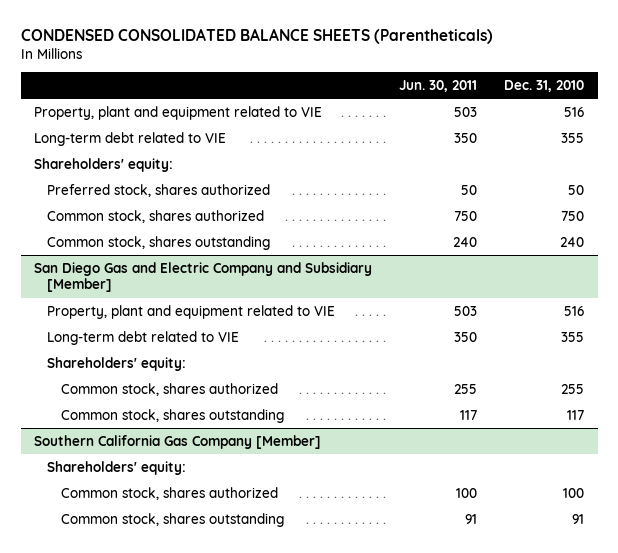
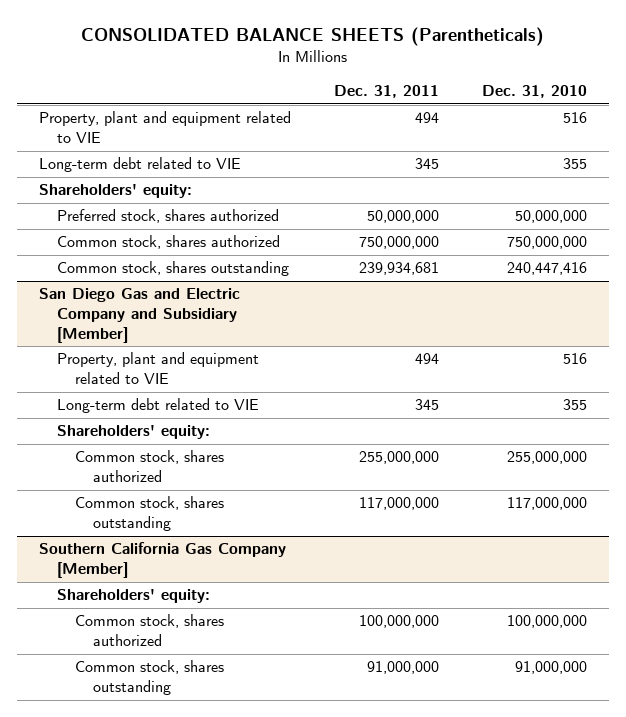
[20,28,493,45] CONDENSED CONSOLIDATED BALANCE SHEETS (Parentheticals) -> [80,27,544,47] CONSOLIDATED BALANCE SHEETS (Parentheticals)
[399,80,478,93] Jun. 30, 2011 -> none
none -> [333,85,439,99] Dec. 31, 2011
[568,184,585,195] 50 -> [515,210,588,224] 50,000,000
[561,210,585,221] 750 -> [507,236,588,250] 750,000,000
[560,236,585,247] 240 -> [507,262,588,276] 240,447,416
[561,383,585,394] 255 -> [507,451,588,465] 255,000,000
[567,409,585,420] 117 -> [507,497,588,511] 117,000,000
[563,487,585,498] 100 -> [507,615,588,629] 100,000,000
[572,513,585,524] 91 -> [515,661,588,675] 91,000,000

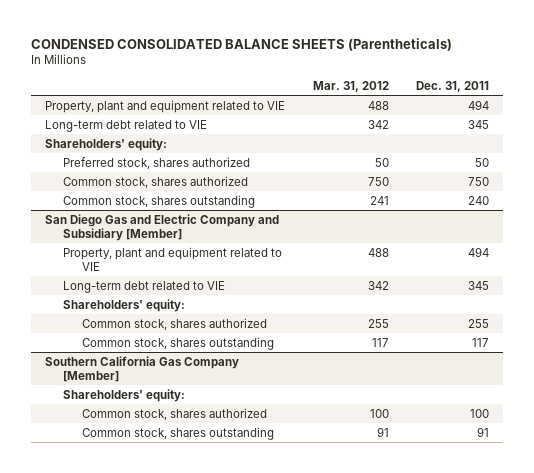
[80,27,544,47] CONSOLIDATED BALANCE SHEETS (Parentheticals) -> [31,37,453,51] CONDENSED CONSOLIDATED BALANCE SHEETS (Parentheticals)
[482,85,588,99] Dec. 31, 2010 -> none
none -> [312,80,389,92] Mar. 31, 2012
[366,210,439,224] 50,000,000 -> [475,157,490,167] 50
[358,236,439,250] 750,000,000 -> [468,176,490,186] 750
[358,262,439,276] 239,934,681 -> [468,195,490,205] 240
[358,451,439,465] 255,000,000 -> [468,318,490,328] 255
[358,497,439,511] 117,000,000 -> [472,337,490,347] 117
[358,615,439,629] 100,000,000 -> [470,408,490,418] 100
[366,661,439,675] 91,000,000 -> [477,426,490,437] 91

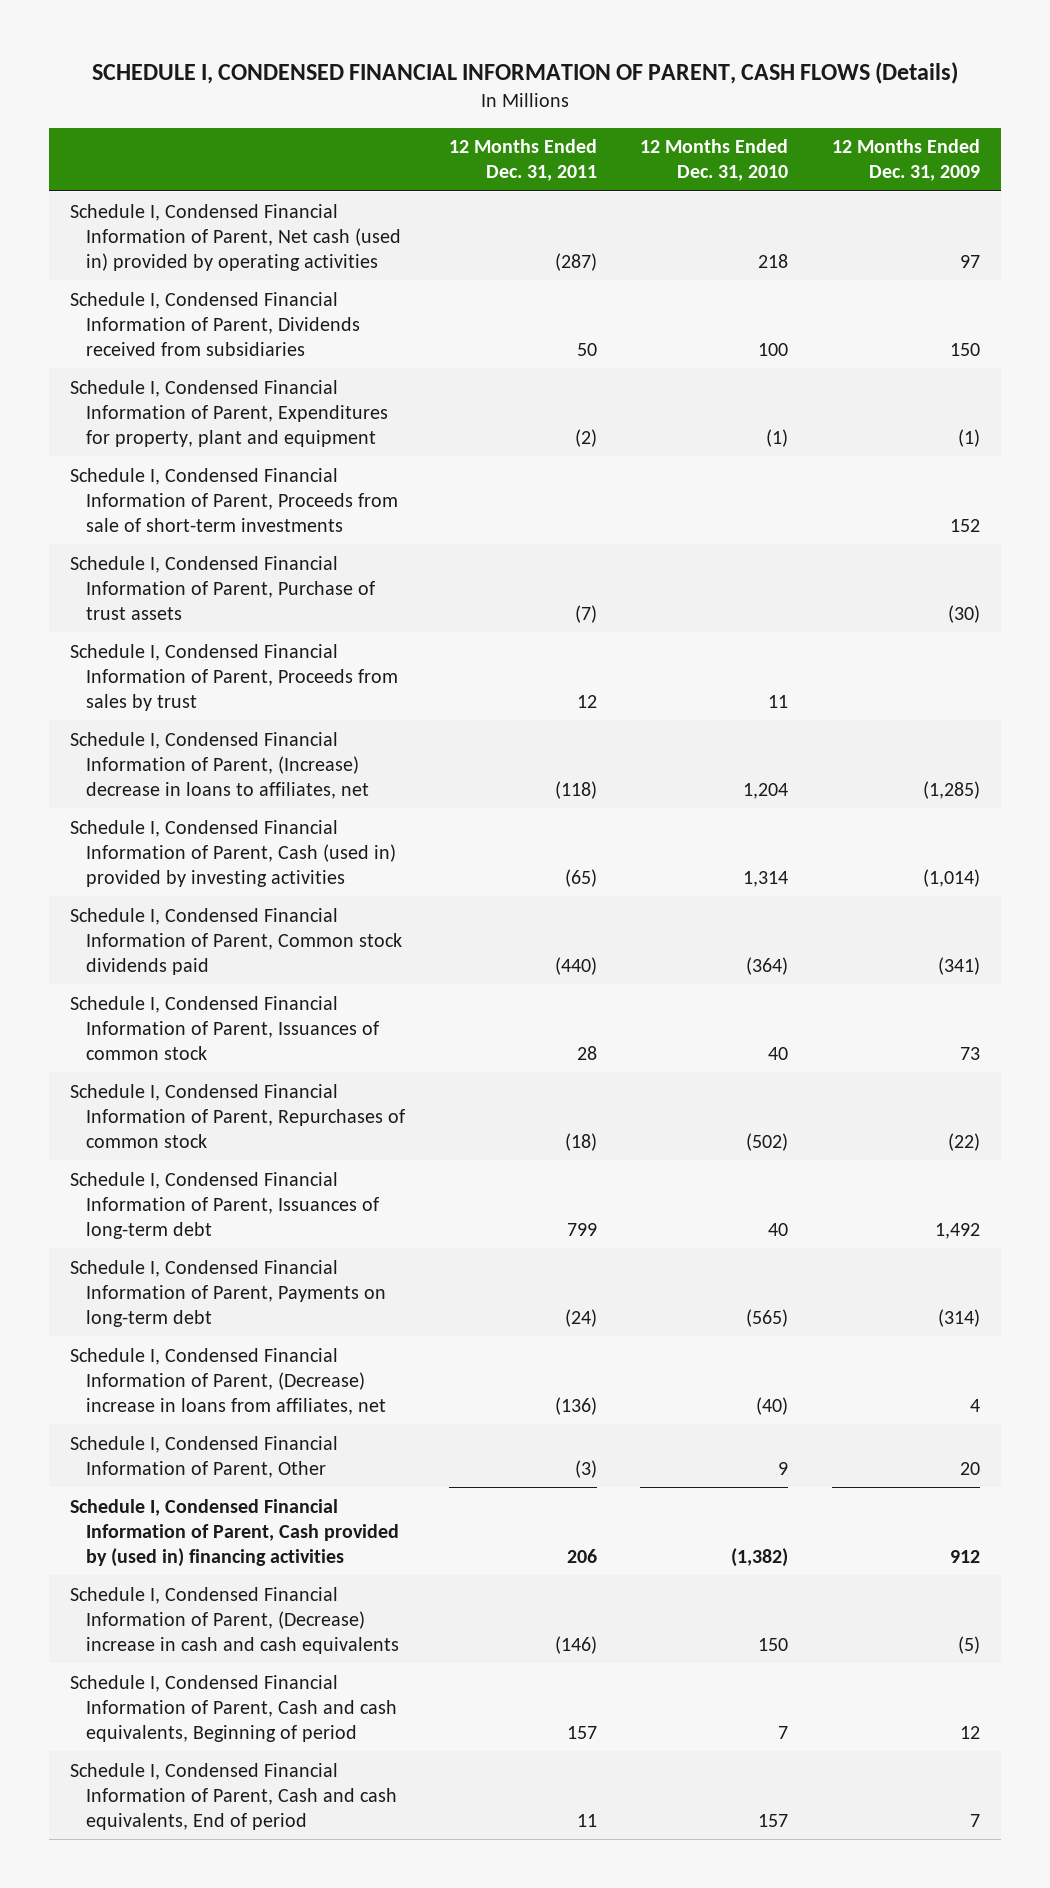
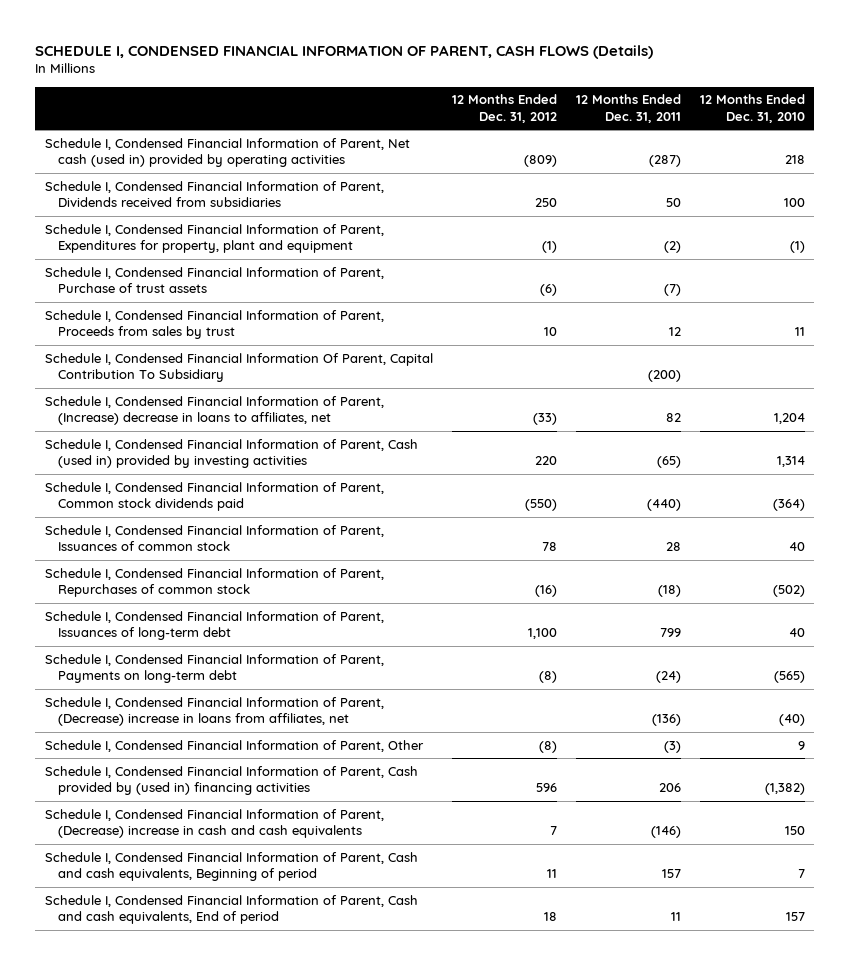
[831,139,980,182] 12 Months Ended Dec. 31, 2009 -> none
none -> [451,94,557,123] 12 Months Ended Dec. 31, 2012
[70,467,399,532] Schedule I, Condensed Financial Information of Parent, Proceeds from sale of short-term investments -> none
none -> [44,352,433,383] Schedule I, Condensed Financial Information Of Parent, Capital Contribution To Subsidiary
[554,780,597,799] (118) -> [665,413,681,423] 82

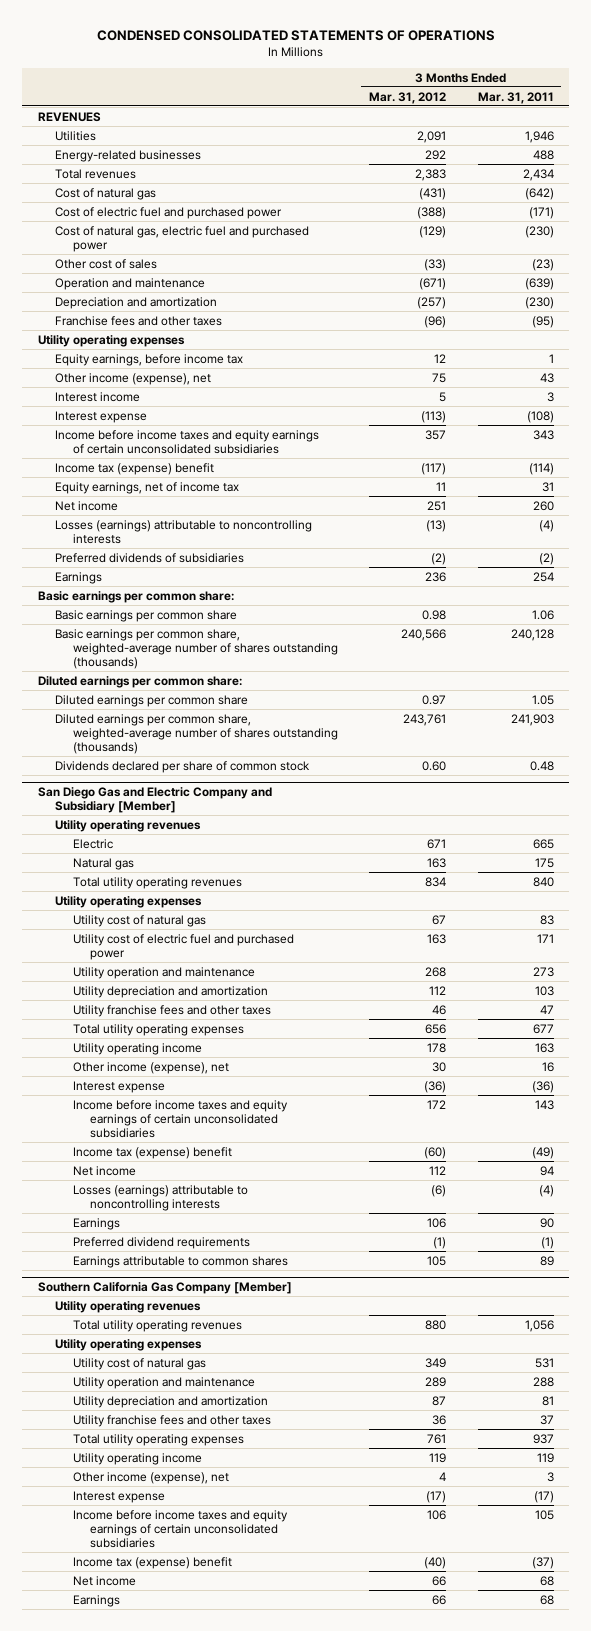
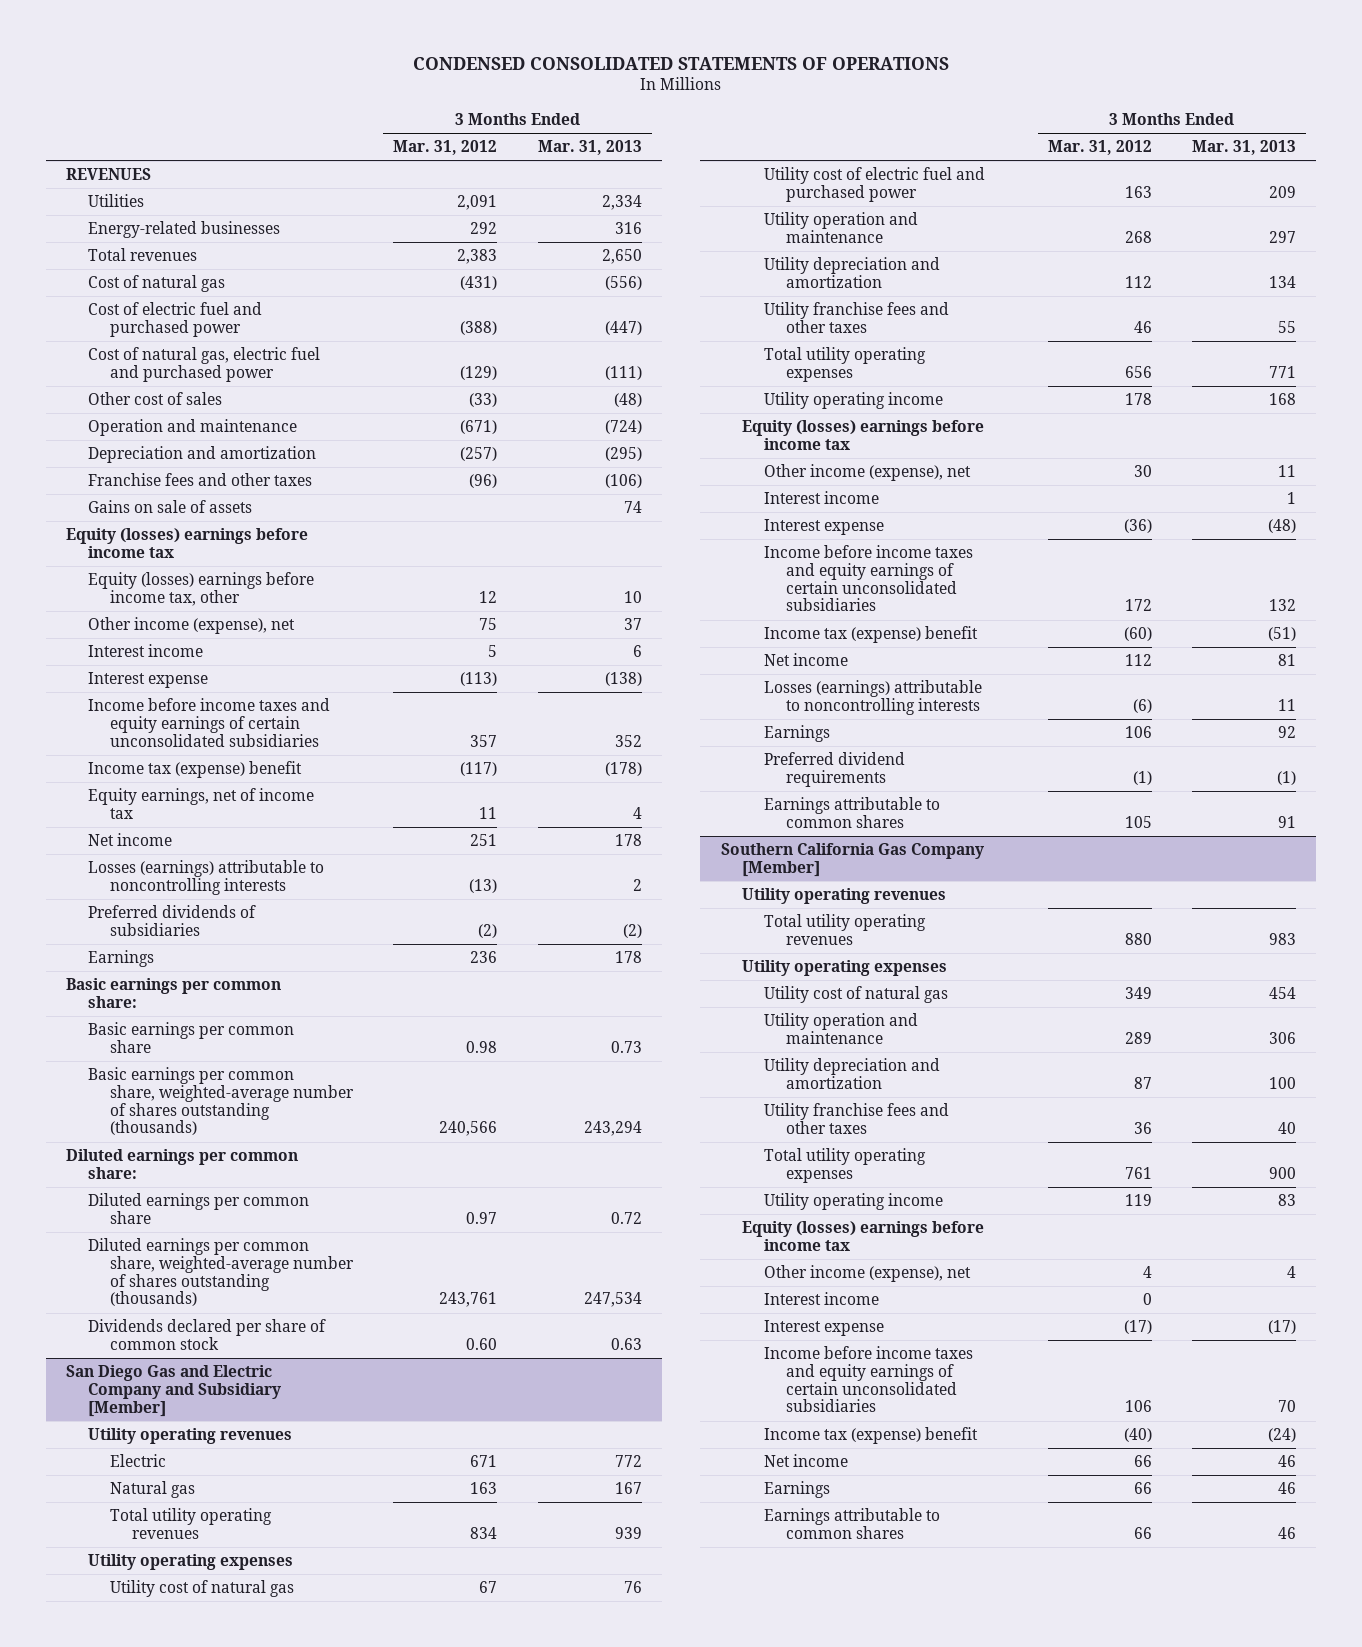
[477,91,554,104] Mar. 31, 2011 -> none
none -> [537,140,642,156] Mar. 31, 2013
[37,334,185,347] Utility operating expenses -> none
none -> [87,500,252,514] Gains on sale of assets
none -> [66,528,309,558] Equity (losses) earnings before income tax
[55,353,244,366] Equity earnings, before income tax -> [87,572,314,606] Equity (losses) earnings before income tax, other
none -> [742,420,985,450] Equity (losses) earnings before income tax
none -> [764,491,880,505] Interest income
none -> [742,1221,985,1251] Equity (losses) earnings before income tax
none -> [764,1292,880,1306] Interest income
none -> [764,1508,941,1539] Earnings attributable to common shares

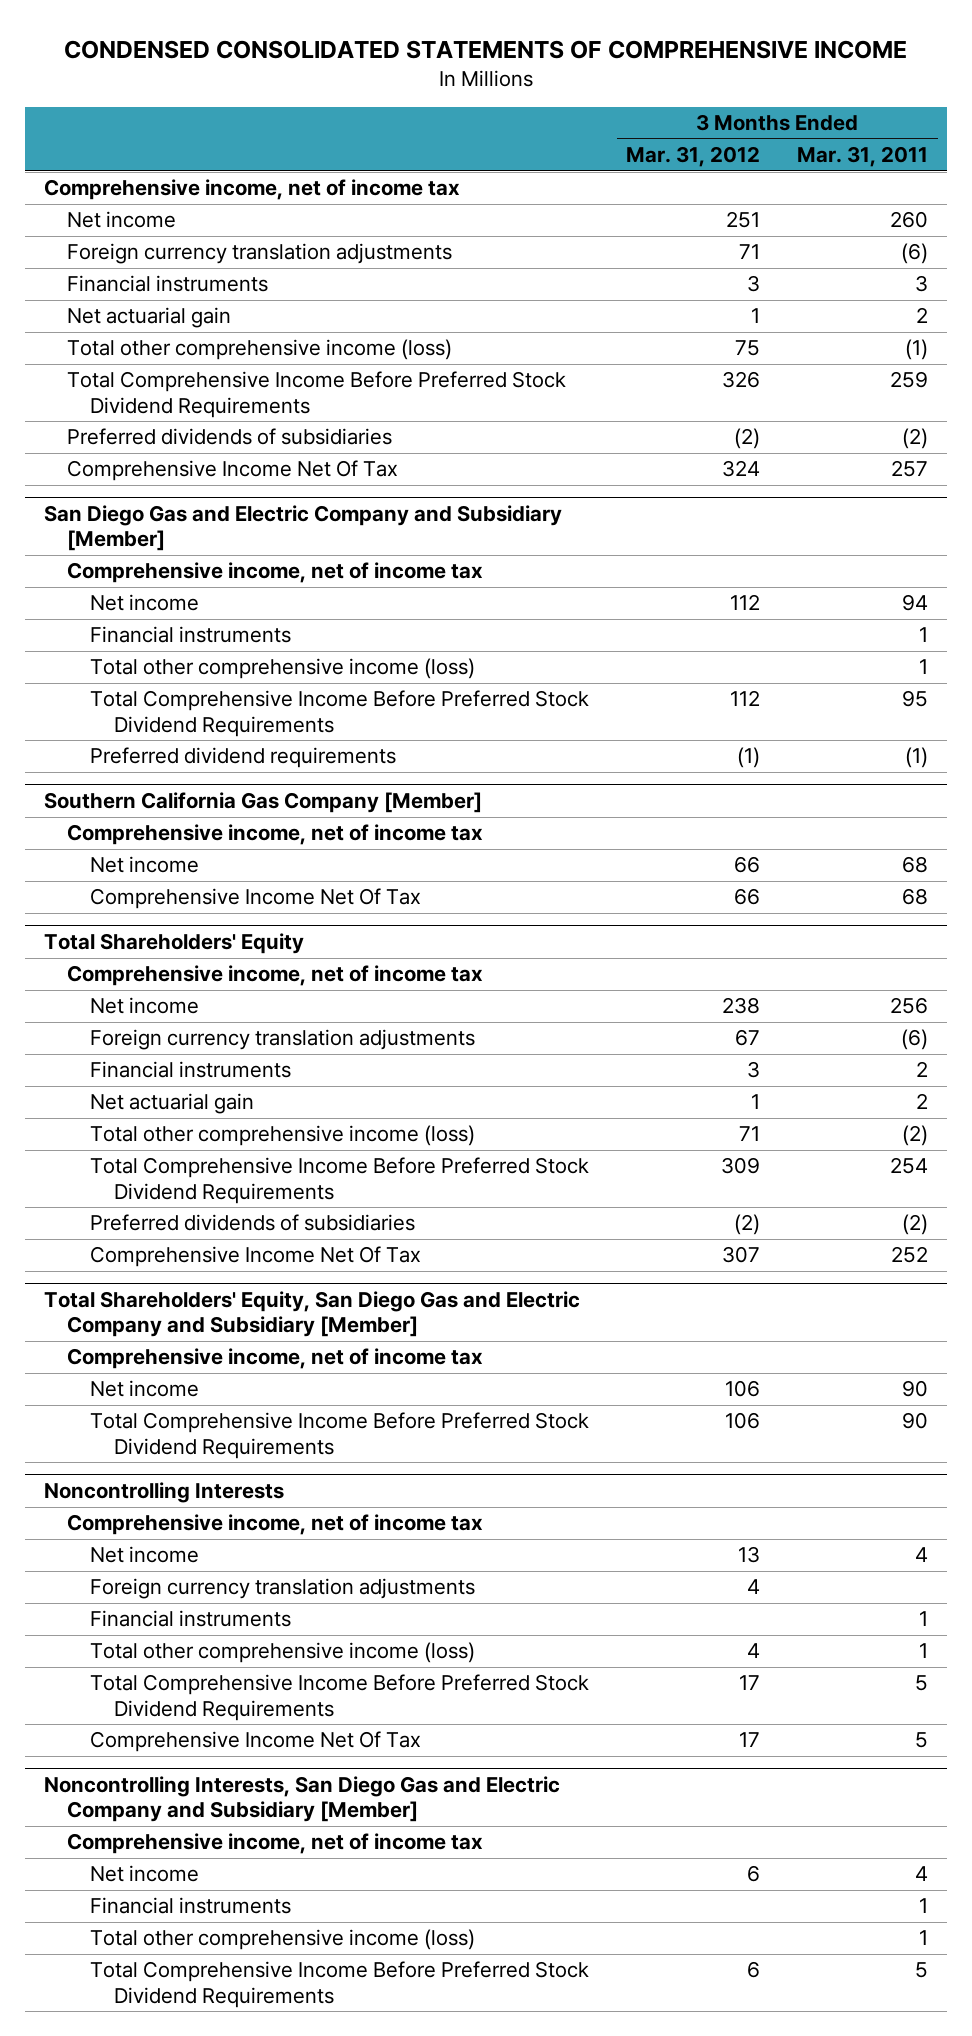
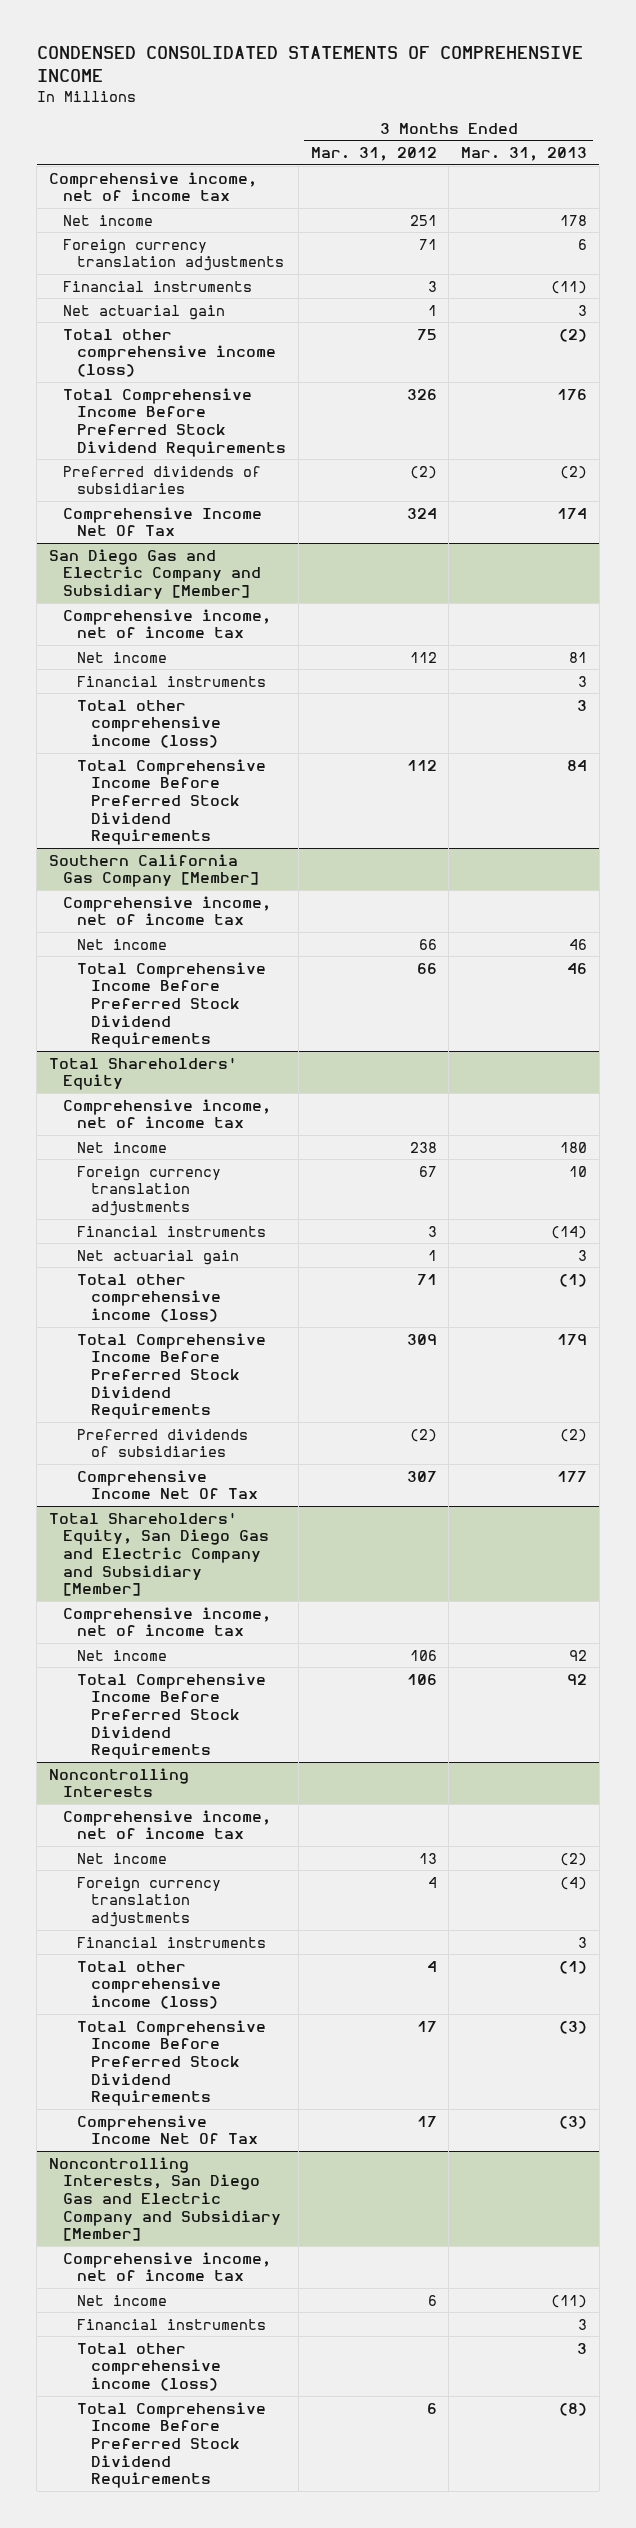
[797,146,929,168] Mar. 31, 2011 -> none
none -> [461,147,588,162] Mar. 31, 2013
[90,747,397,769] Preferred dividend requirements -> none
[90,888,422,910] Comprehensive Income Net Of Tax -> none
none -> [76,961,266,1049] Total Comprehensive Income Before Preferred Stock Dividend Requirements

